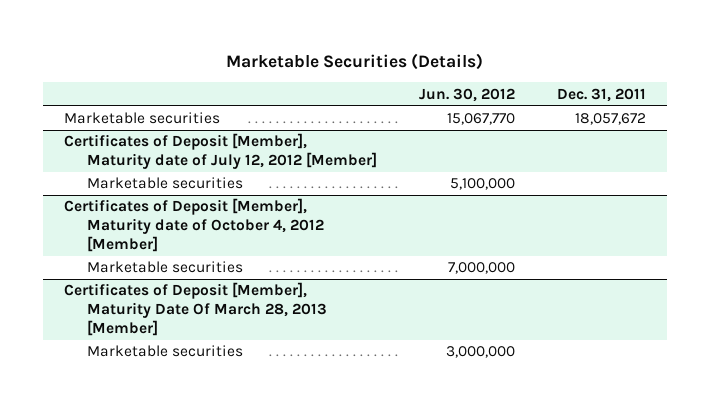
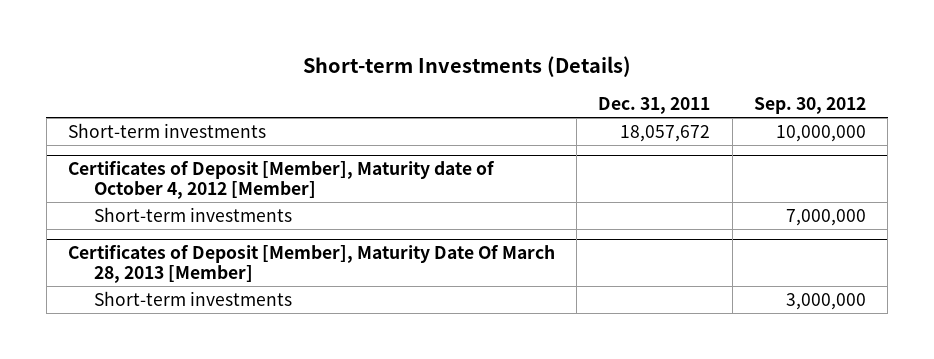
[225,53,483,71] Marketable Securities (Details) -> [302,56,631,78] Short-term Investments (Details)
[418,87,515,102] Jun. 30, 2012 -> none
none -> [753,97,866,115] Sep. 30, 2012
[64,133,377,170] Certificates of Deposit [Member], Maturity date of July 12, 2012 [Member] -> none
[86,177,243,190] Marketable securities -> none
[64,112,221,125] Marketable securities -> [68,122,267,138] Short-term investments
[86,261,243,274] Marketable securities -> [94,206,293,222] Short-term investments
[86,345,243,358] Marketable securities -> [94,290,293,306] Short-term investments

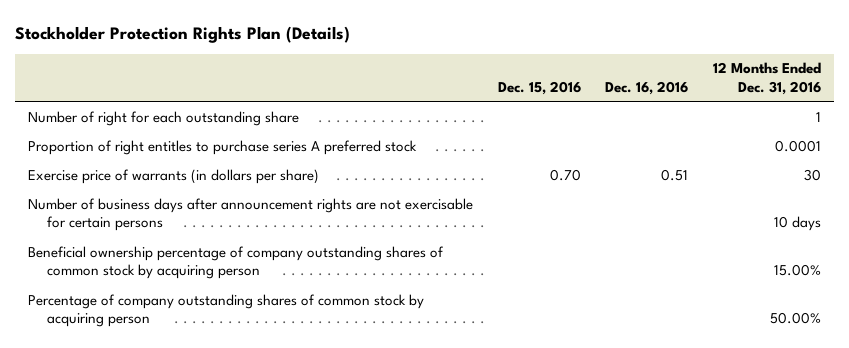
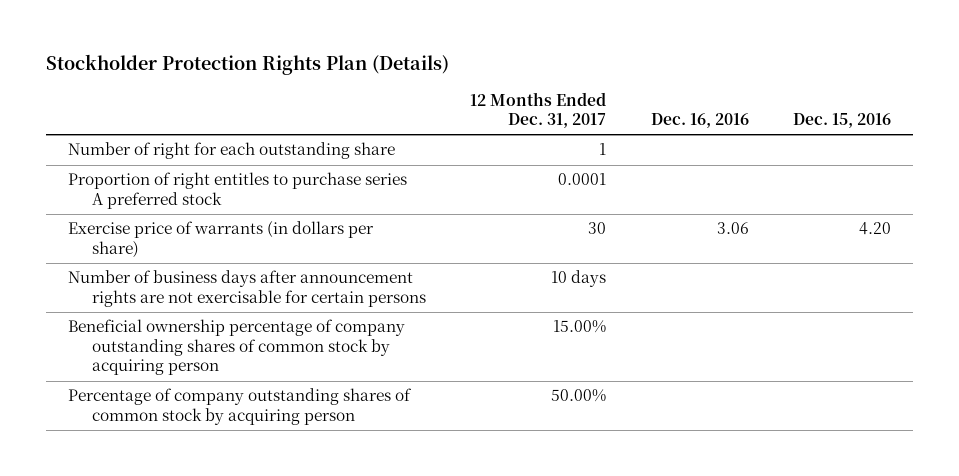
[713,62,822,95] 12 Months Ended Dec. 31, 2016 -> none
none -> [470,91,607,129] 12 Months Ended Dec. 31, 2017
[549,168,581,181] 0.70 -> [858,222,891,236] 4.20
[661,168,689,181] 0.51 -> [716,222,749,235] 3.06

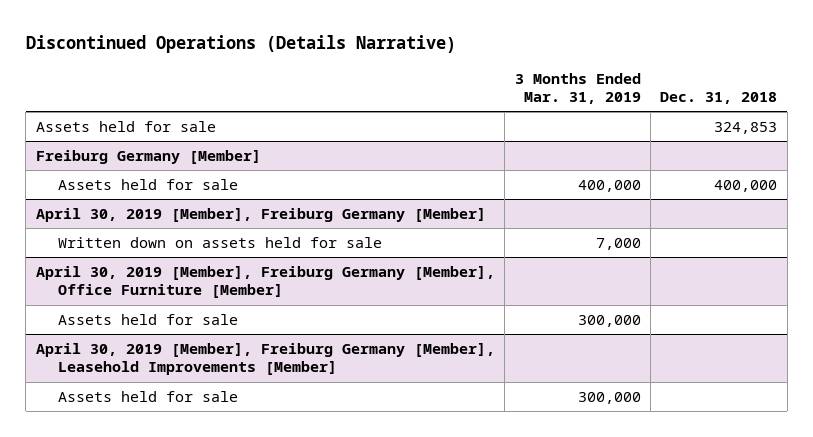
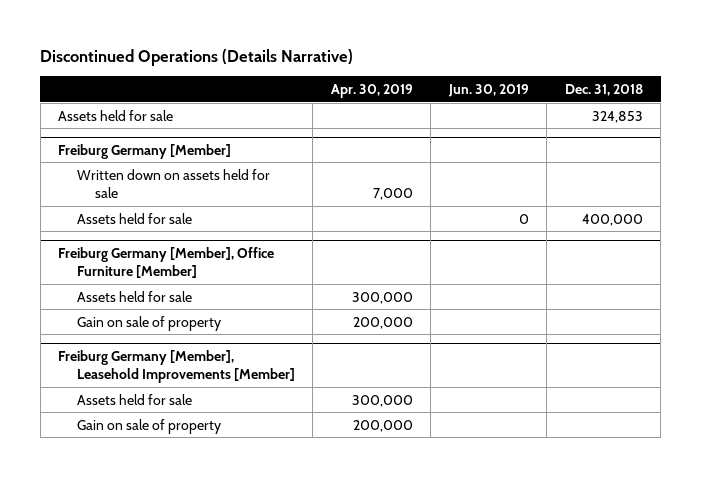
[514,72,641,105] 3 Months Ended Mar. 31, 2019 -> none
none -> [330,83,413,98] Apr. 30, 2019
none -> [447,83,529,97] Jun. 30, 2019
none -> [76,168,270,198] Written down on assets held for sale
[35,207,486,222] April 30, 2019 [Member], Freiburg Germany [Member] -> none
[58,236,383,248] Written down on assets held for sale -> none
[35,265,495,299] April 30, 2019 [Member], Freiburg Germany [Member], Office Furniture [Member] -> [58,246,275,279] Freiburg Germany [Member], Office Furniture [Member]
none -> [76,315,221,331] Gain on sale of property
[35,342,495,376] April 30, 2019 [Member], Freiburg Germany [Member], Leasehold Improvements [Member] -> [58,349,295,384] Freiburg Germany [Member], Leasehold Improvements [Member]
none -> [76,418,221,434] Gain on sale of property

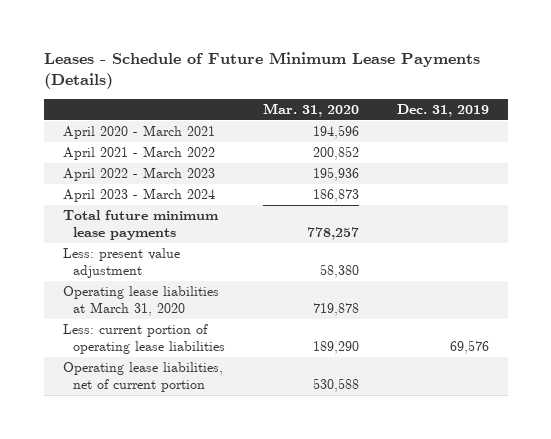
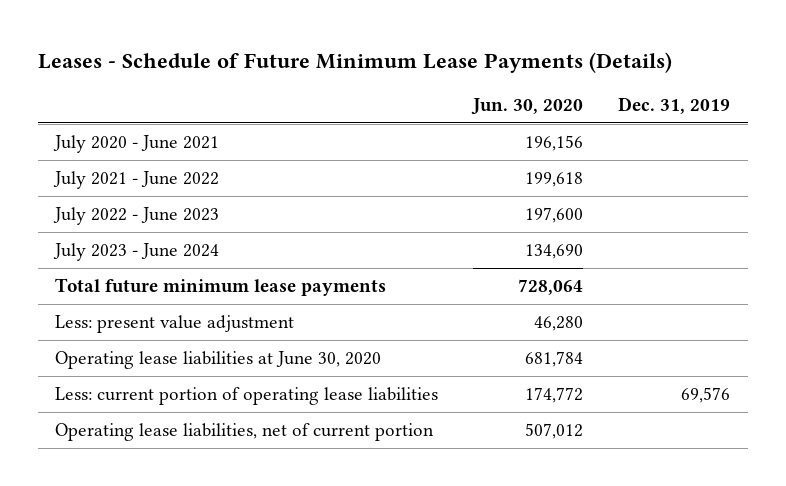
[262,102,359,117] Mar. 31, 2020 -> none
none -> [471,97,584,115] Jun. 30, 2020
[62,125,215,140] April 2020 - March 2021 -> [53,135,220,154] July 2020 - June 2021
[62,146,215,161] April 2021 - March 2022 -> [53,171,220,190] July 2021 - June 2022
[62,167,215,182] April 2022 - March 2023 -> [53,207,220,226] July 2022 - June 2023
[62,188,215,203] April 2023 - March 2024 -> [53,243,220,262] July 2023 - June 2024
[62,286,219,316] Operating lease liabilities at March 31, 2020 -> [55,351,382,370] Operating lease liabilities at June 30, 2020

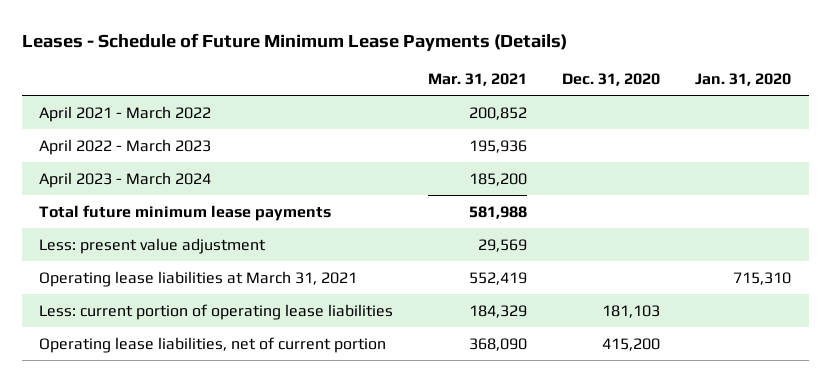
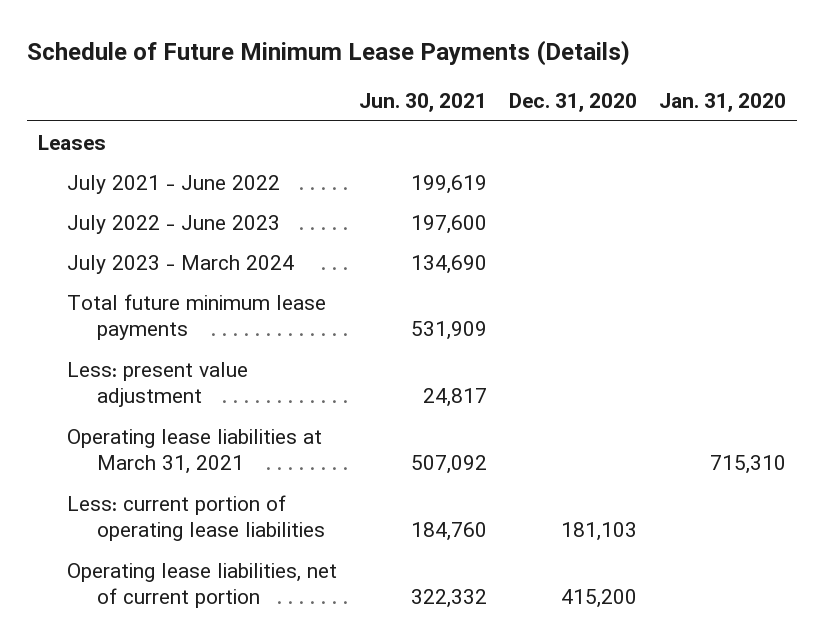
[21,32,567,51] Leases - Schedule of Future Minimum Lease Payments (Details) -> [27,39,631,66] Schedule of Future Minimum Lease Payments (Details)
[428,73,528,87] Mar. 31, 2021 -> none
none -> [359,92,488,112] Jun. 30, 2021
none -> [38,134,107,150] Leases
[39,105,212,122] April 2021 - March 2022 -> [67,174,281,194] July 2021 - June 2022
[39,138,212,155] April 2022 - March 2023 -> [67,214,281,234] July 2022 - June 2023
[39,171,212,188] April 2023 - March 2024 -> [67,254,295,274] July 2023 - March 2024

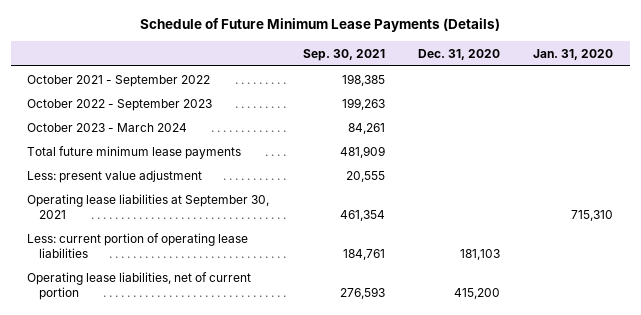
[359,92,488,112] Jun. 30, 2021 -> none
none -> [302,48,385,61] Sep. 30, 2021
[38,134,107,150] Leases -> none
[67,174,281,194] July 2021 - June 2022 -> [27,74,211,87] October 2021 - September 2022
[67,214,281,234] July 2022 - June 2023 -> [27,98,213,111] October 2022 - September 2023
[67,254,295,274] July 2023 - March 2024 -> [27,122,188,132] October 2023 - March 2024
[67,428,323,475] Operating lease liabilities at March 31, 2021 -> [27,193,270,219] Operating lease liabilities at September 30, 2021

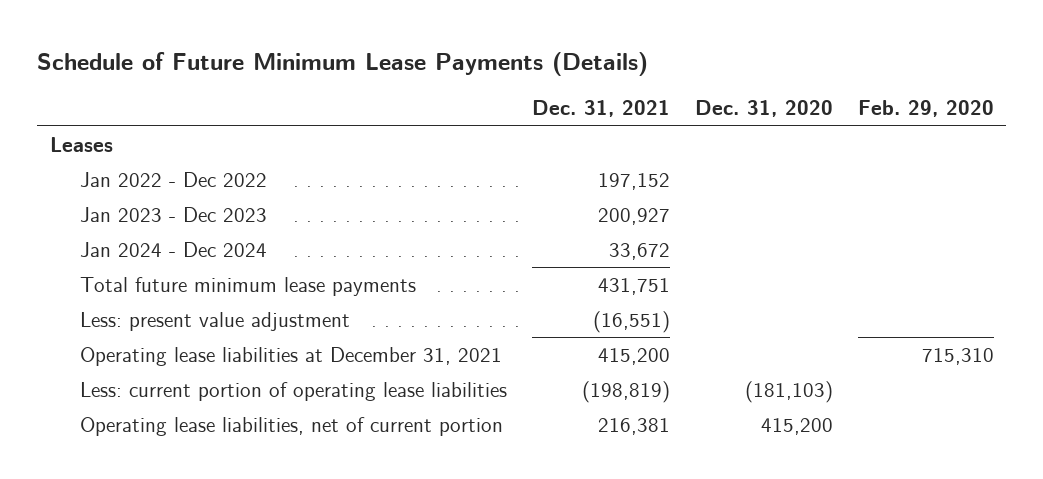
[302,48,385,61] Sep. 30, 2021 -> none
[533,48,614,60] Jan. 31, 2020 -> none
none -> [531,100,670,118] Dec. 31, 2021
none -> [857,100,994,118] Feb. 29, 2020
[27,74,211,87] October 2021 - September 2022 -> none
none -> [49,136,113,152] Leases
[27,98,213,111] October 2022 - September 2023 -> [80,171,268,187] Jan 2022 - Dec 2022
[27,122,188,132] October 2023 - March 2024 -> [80,206,268,222] Jan 2023 - Dec 2023
none -> [80,241,268,257] Jan 2024 - Dec 2024
[27,193,270,219] Operating lease liabilities at September 30, 2021 -> [80,346,503,366] Operating lease liabilities at December 31, 2021
[459,248,500,260] 181,103 -> [744,380,833,403] (181,103)

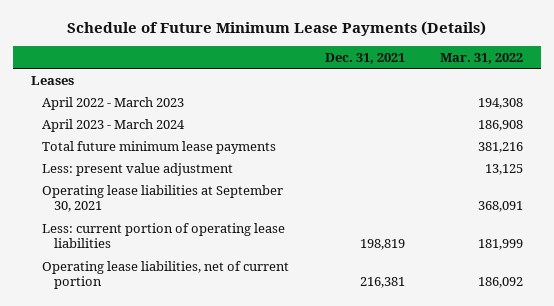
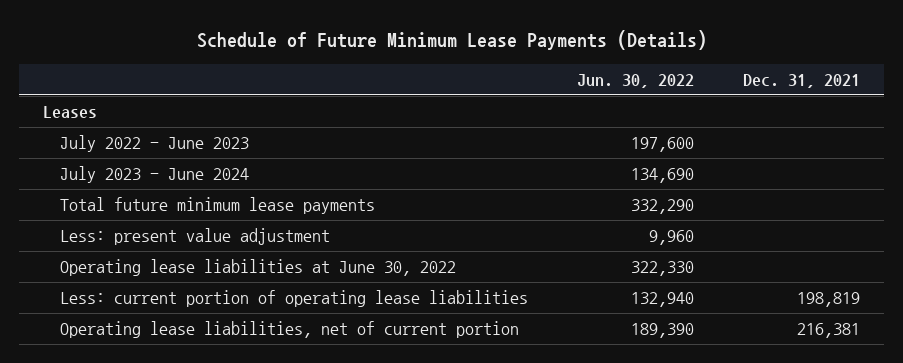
[440,52,524,64] Mar. 31, 2022 -> none
none -> [576,74,694,89] Jun. 30, 2022
[42,96,185,110] April 2022 - March 2023 -> [59,135,249,153] July 2022 - June 2023
[42,118,186,132] April 2023 - March 2024 -> [59,166,249,184] July 2023 - June 2024
[42,184,284,213] Operating lease liabilities at September 30, 2021 -> [59,259,456,277] Operating lease liabilities at June 30, 2022

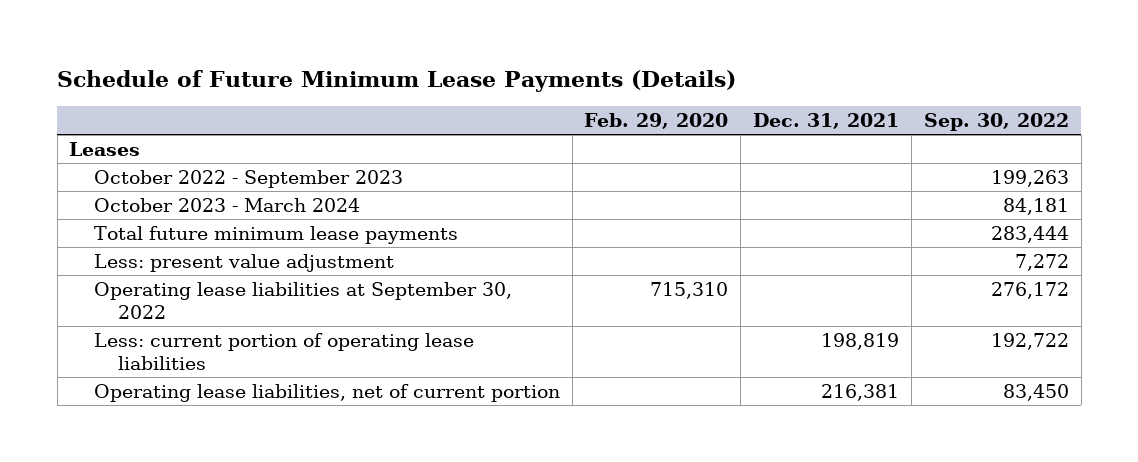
[576,74,694,89] Jun. 30, 2022 -> none
none -> [584,112,729,129] Feb. 29, 2020
none -> [923,112,1069,131] Sep. 30, 2022
[59,135,249,153] July 2022 - June 2023 -> [93,170,403,189] October 2022 - September 2023
[59,166,249,184] July 2023 - June 2024 -> [93,198,360,213] October 2023 - March 2024
[59,259,456,277] Operating lease liabilities at June 30, 2022 -> [93,282,512,320] Operating lease liabilities at September 30, 2022

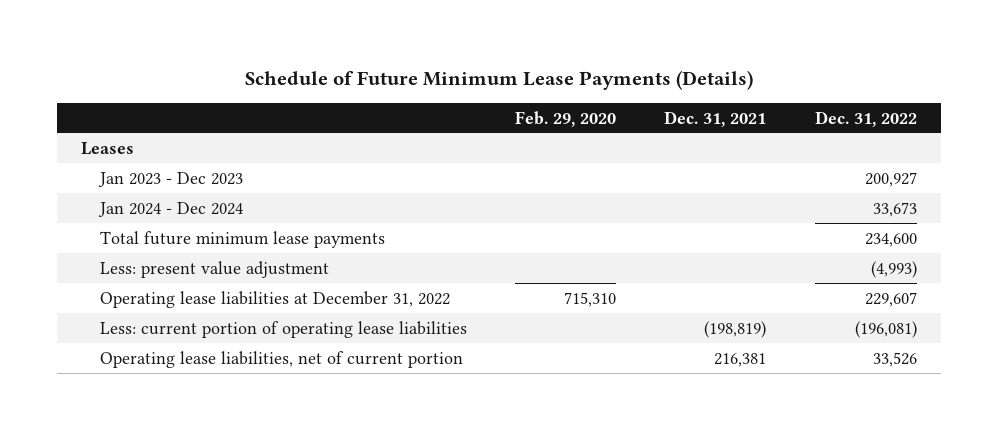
[923,112,1069,131] Sep. 30, 2022 -> none
none -> [814,110,917,127] Dec. 31, 2022
[93,170,403,189] October 2022 - September 2023 -> none
[93,198,360,213] October 2023 - March 2024 -> [97,171,243,187] Jan 2023 - Dec 2023
none -> [97,201,243,217] Jan 2024 - Dec 2024
[93,282,512,320] Operating lease liabilities at September 30, 2022 -> [99,290,450,308] Operating lease liabilities at December 31, 2022
[821,333,900,351] 198,819 -> [704,320,767,338] (198,819)

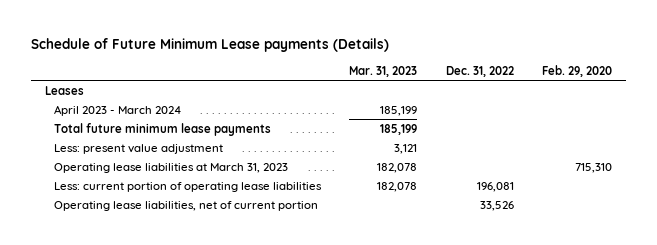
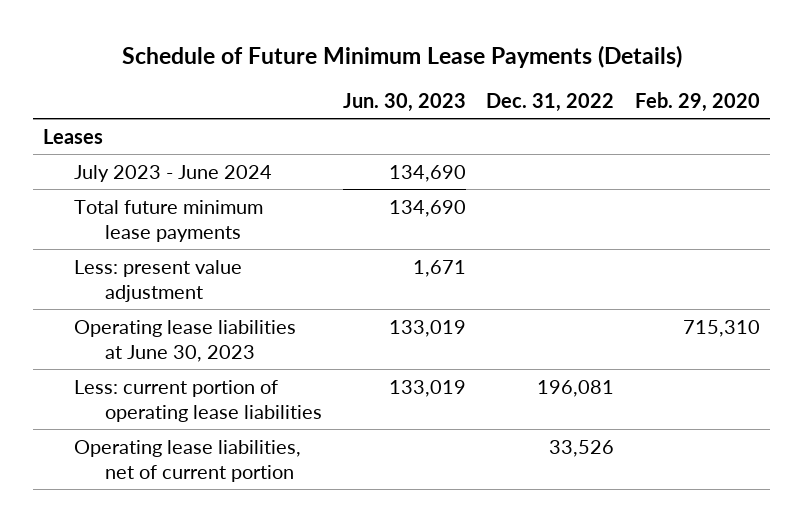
[31,38,390,53] Schedule of Future Minimum Lease payments (Details) -> [121,44,682,68] Schedule of Future Minimum Lease Payments (Details)
[349,65,418,77] Mar. 31, 2023 -> none
none -> [342,92,466,112] Jun. 30, 2023
[53,104,181,116] April 2023 - March 2024 -> none
none -> [74,164,273,182] July 2023 - June 2024
[53,162,288,173] Operating lease liabilities at March 31, 2023 -> [74,319,297,362] Operating lease liabilities at June 30, 2023

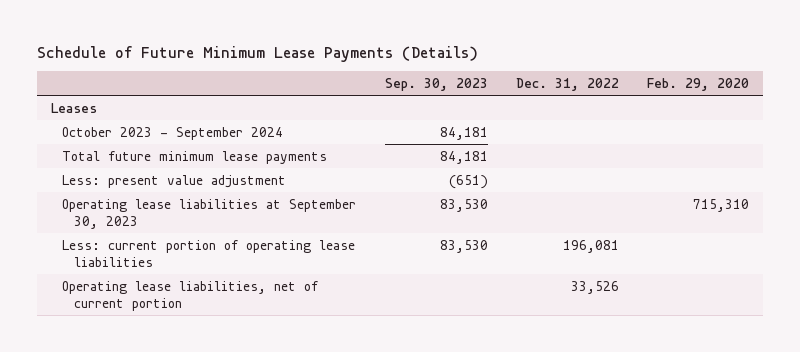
[342,92,466,112] Jun. 30, 2023 -> none
none -> [384,77,488,91] Sep. 30, 2023
[74,164,273,182] July 2023 - June 2024 -> [62,126,284,140] October 2023 - September 2024
[74,319,297,362] Operating lease liabilities at June 30, 2023 -> [62,198,357,229] Operating lease liabilities at September 30, 2023

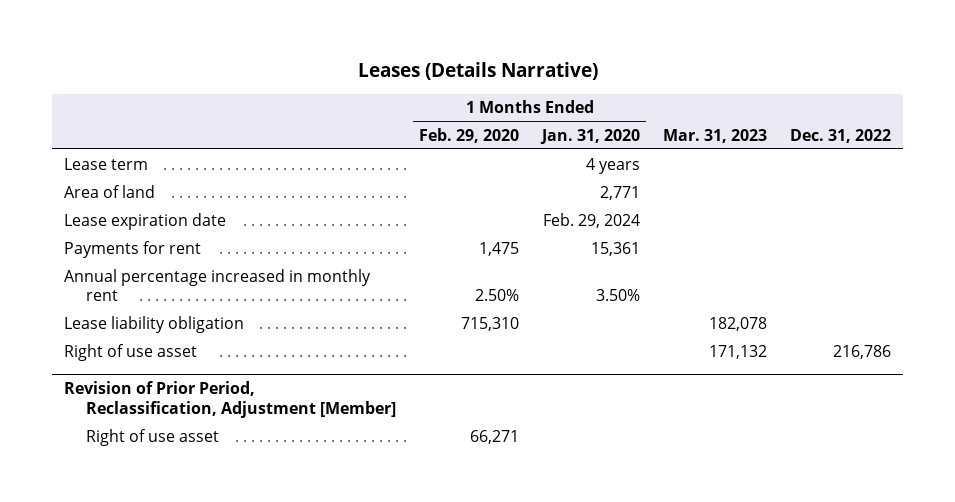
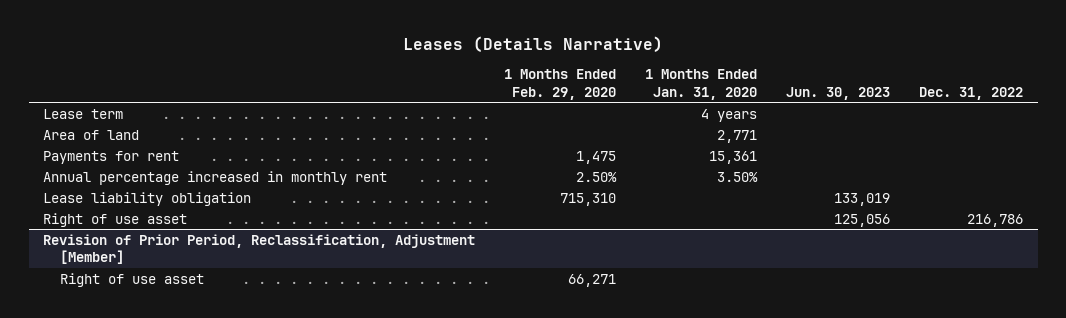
[663,128,768,143] Mar. 31, 2023 -> none
none -> [786,86,891,100] Jun. 30, 2023
[63,212,226,230] Lease expiration date -> none

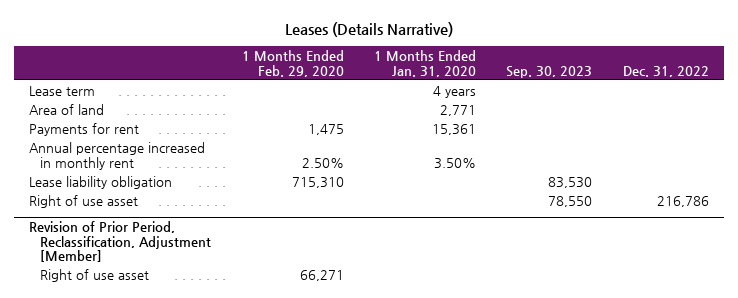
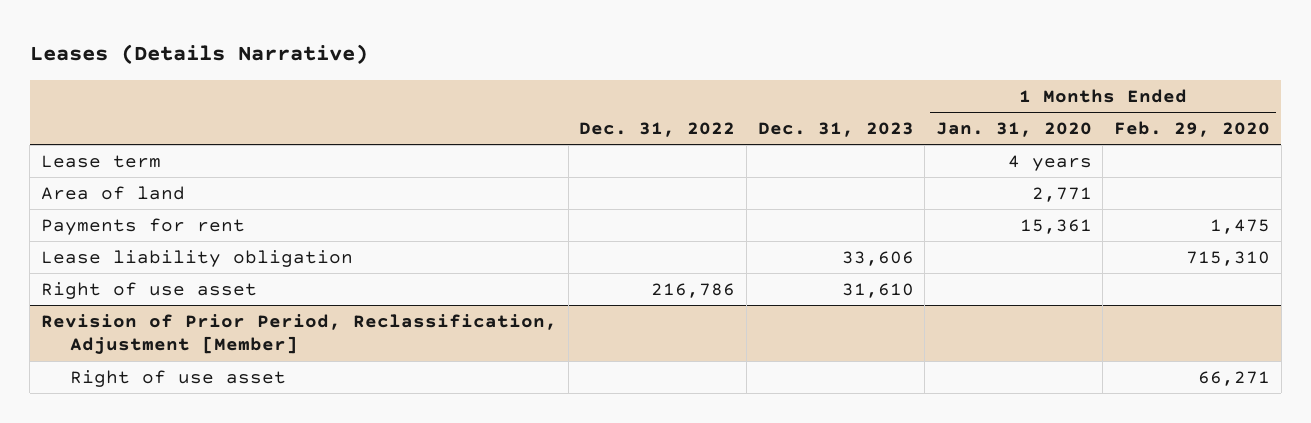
[506,65,593,78] Sep. 30, 2023 -> none
none -> [757,121,914,137] Dec. 31, 2023
[29,141,206,170] Annual percentage increased in monthly rent -> none

